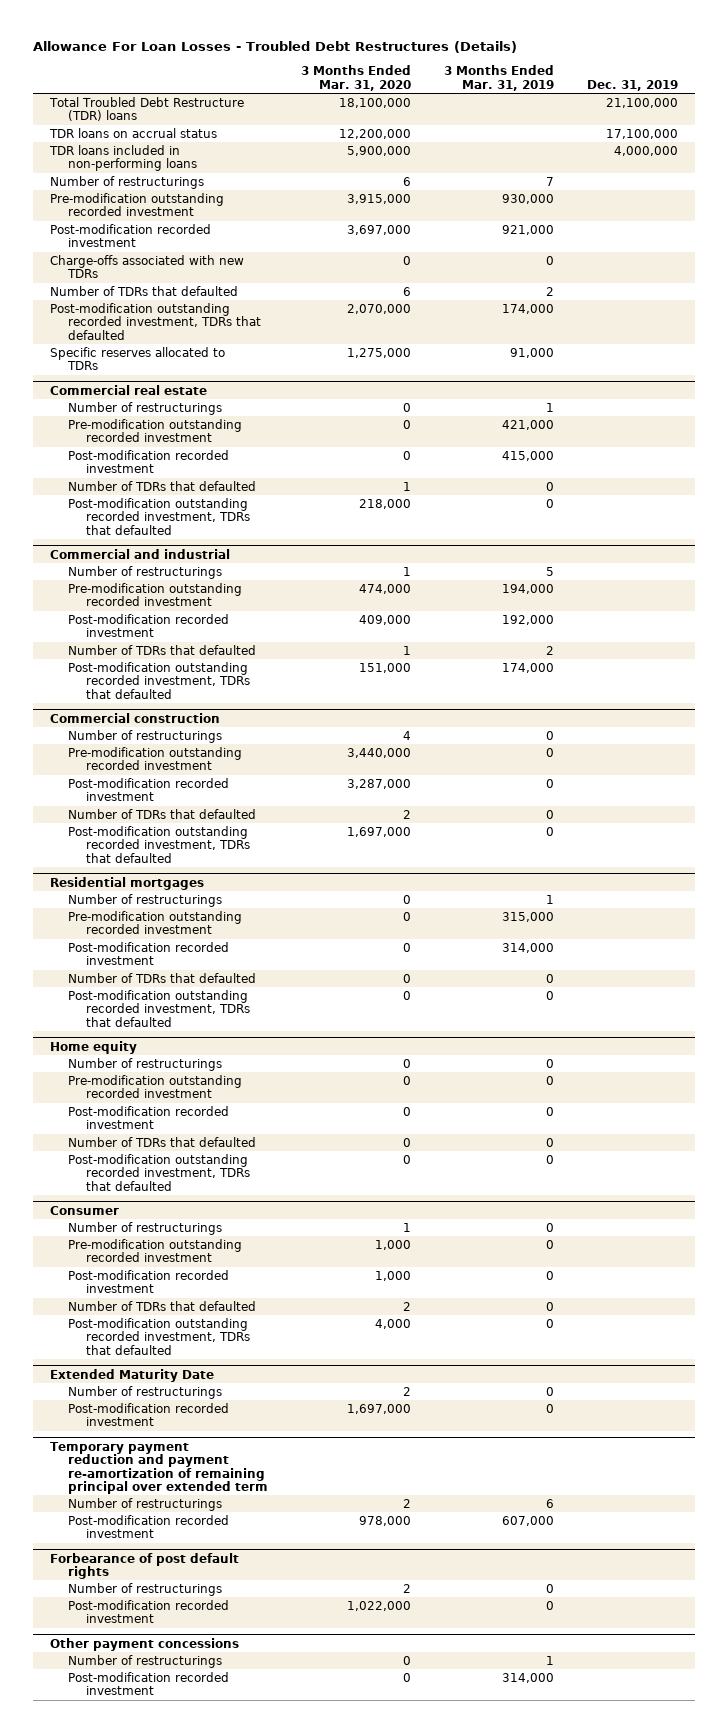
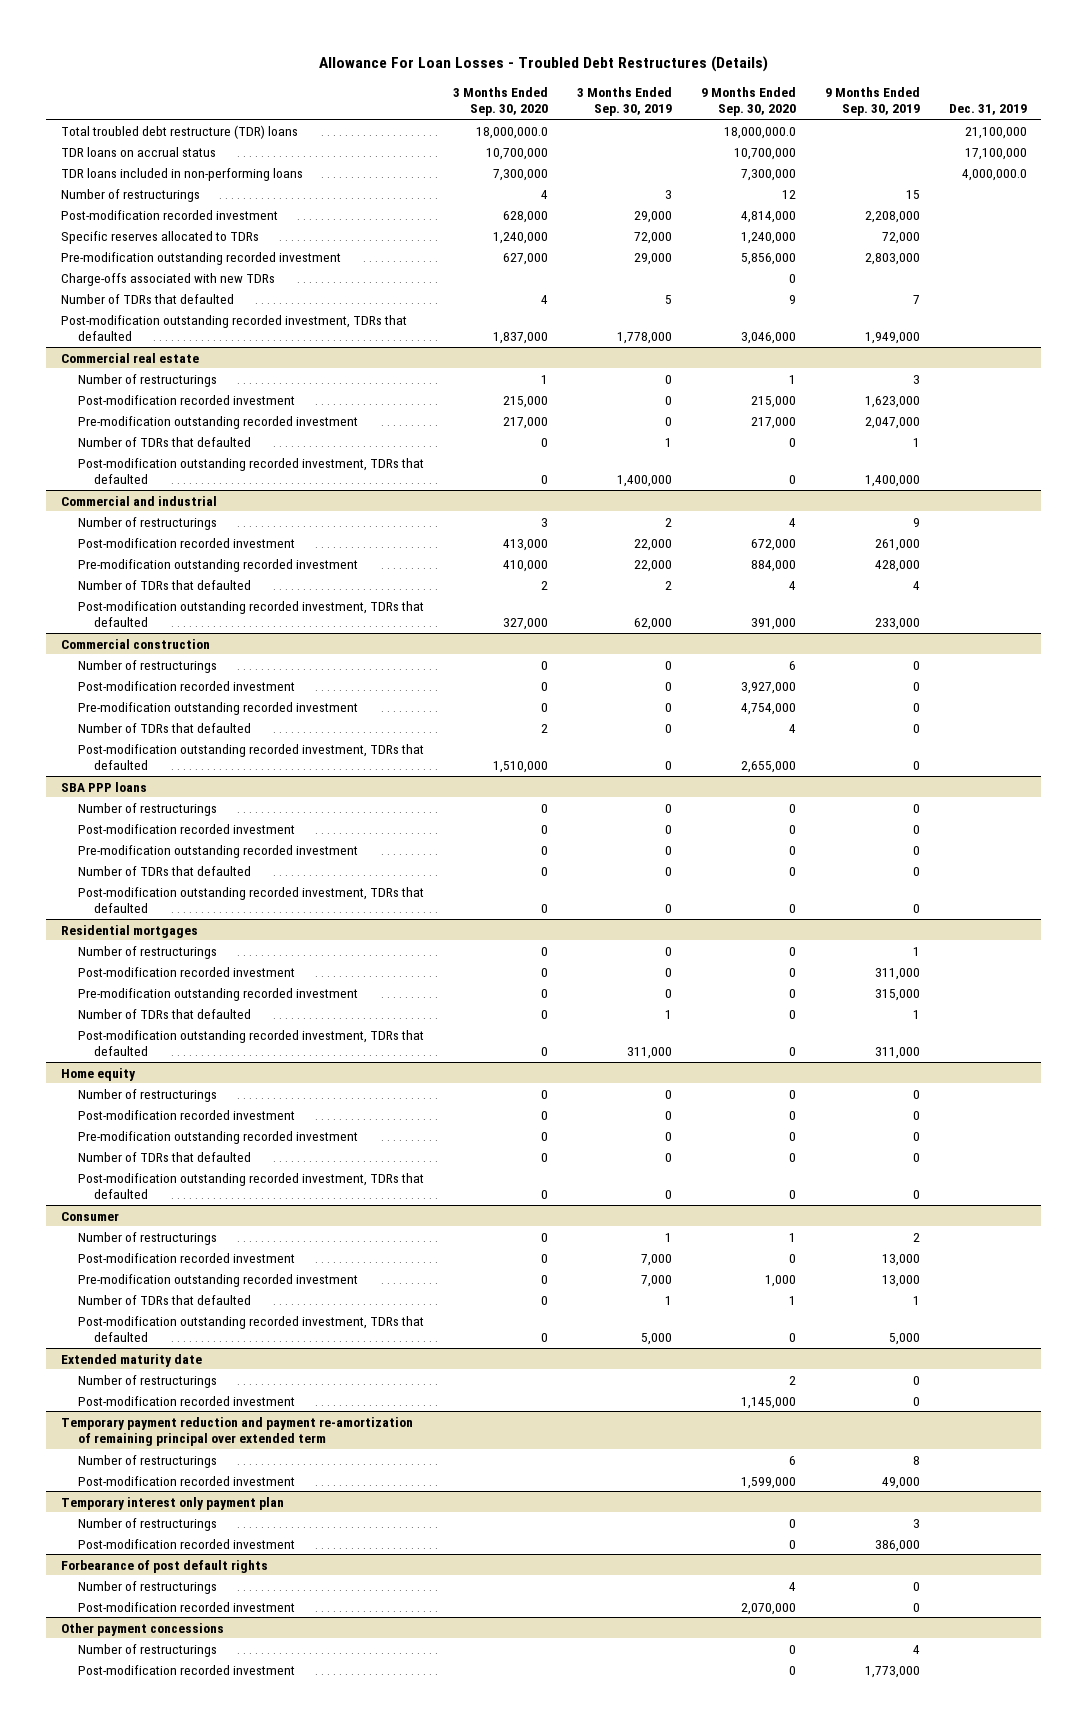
[300,65,411,91] 3 Months Ended Mar. 31, 2020 -> none
[443,65,554,91] 3 Months Ended Mar. 31, 2019 -> none
none -> [452,86,548,117] 3 Months Ended Sep. 30, 2020
none -> [576,86,672,117] 3 Months Ended Sep. 30, 2019
none -> [700,86,796,117] 9 Months Ended Sep. 30, 2020
none -> [824,86,920,117] 9 Months Ended Sep. 30, 2019
[48,96,244,122] Total Troubled Debt Restructure (TDR) loans -> [60,124,298,139] Total troubled debt restructure (TDR) loans
[614,145,679,156] 4,000,000 -> [961,168,1027,181] 4,000,000.0
[49,346,225,371] Specific reserves allocated to TDRs -> [60,230,259,244] Specific reserves allocated to TDRs
[49,192,224,217] Pre-modification outstanding recorded investment -> [60,251,341,265] Pre-modification outstanding recorded investment
[67,418,242,443] Pre-modification outstanding recorded investment -> [77,415,358,429] Pre-modification outstanding recorded investment
[67,582,242,607] Pre-modification outstanding recorded investment -> [77,558,358,572] Pre-modification outstanding recorded investment
[67,746,242,771] Pre-modification outstanding recorded investment -> [77,701,358,715] Pre-modification outstanding recorded investment
none -> [60,781,147,792] SBA PPP loans
none -> [77,802,217,816] Number of restructurings
none -> [77,823,295,834] Post-modification recorded investment
none -> [77,844,358,858] Pre-modification outstanding recorded investment
none -> [77,865,251,876] Number of TDRs that defaulted
none -> [77,886,424,914] Post-modification outstanding recorded investment, TDRs that defaulted
[67,910,242,935] Pre-modification outstanding recorded investment -> [77,987,358,1001] Pre-modification outstanding recorded investment
[67,1074,242,1099] Pre-modification outstanding recorded investment -> [77,1130,358,1144] Pre-modification outstanding recorded investment
[67,1238,242,1263] Pre-modification outstanding recorded investment -> [77,1273,358,1287] Pre-modification outstanding recorded investment
[49,1368,214,1382] Extended Maturity Date -> [60,1353,202,1367] Extended maturity date
none -> [60,1496,284,1510] Temporary interest only payment plan
none -> [77,1517,217,1531] Number of restructurings
none -> [77,1538,295,1549] Post-modification recorded investment

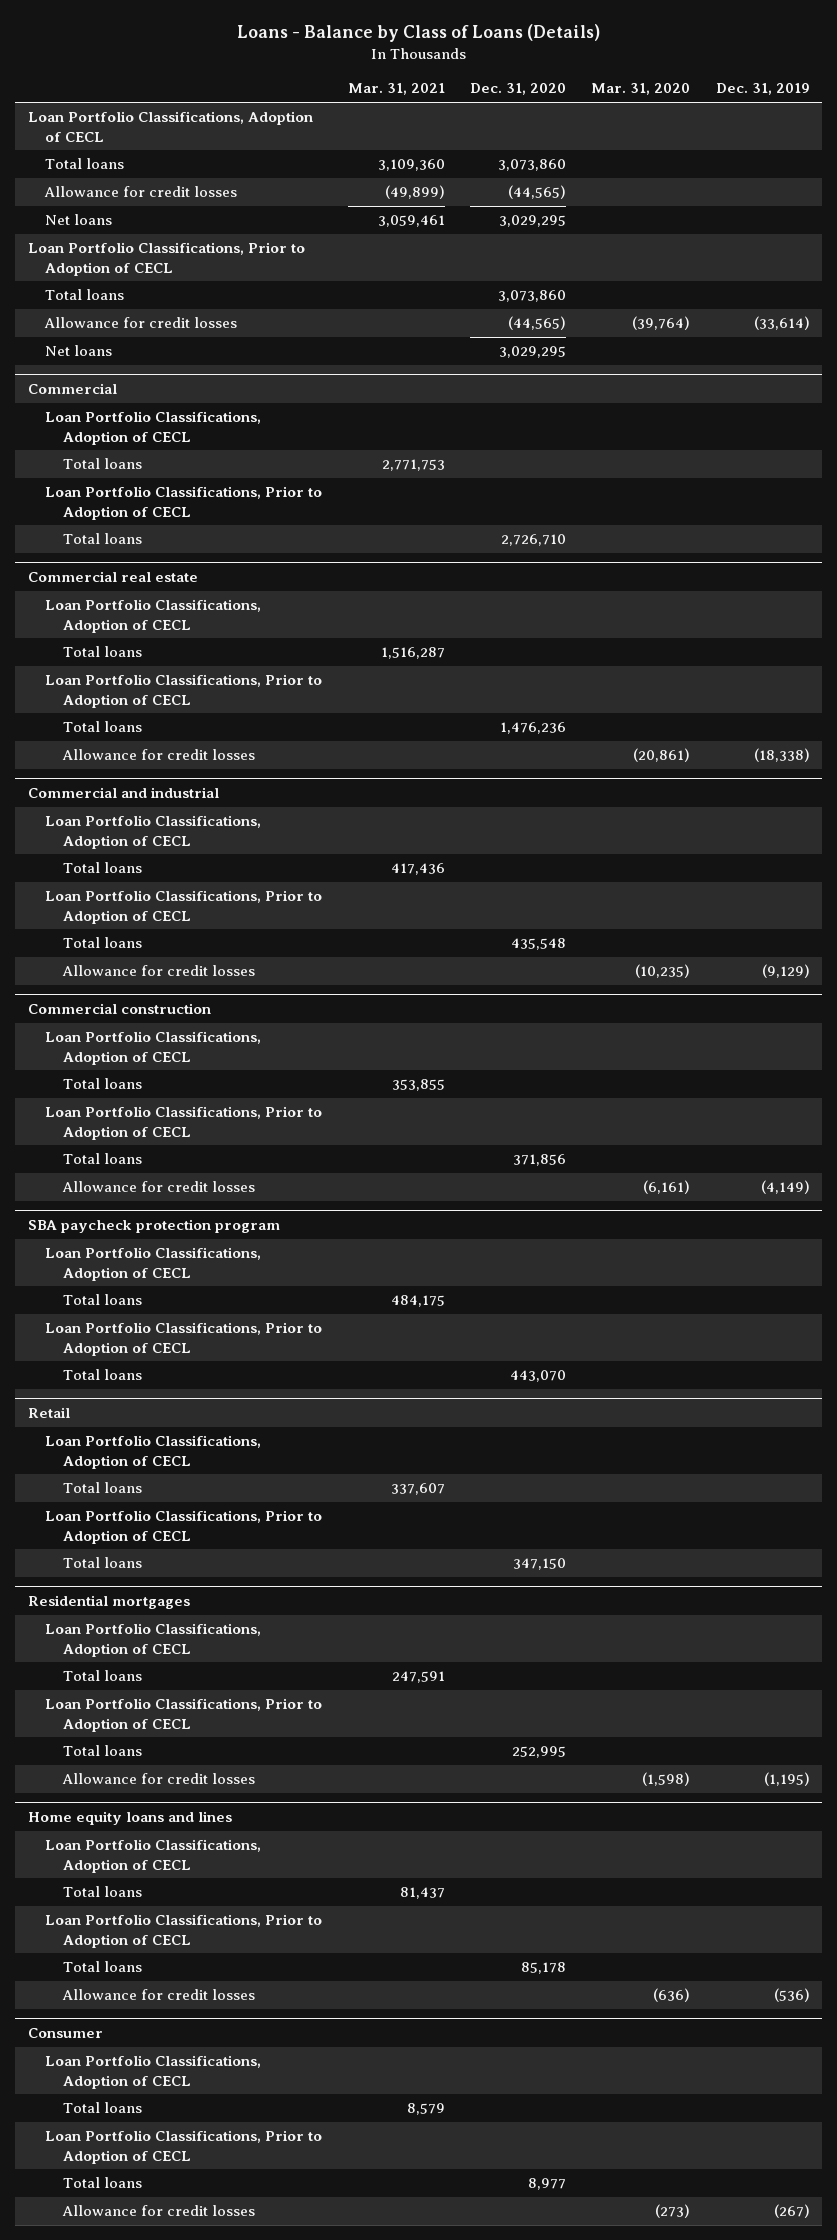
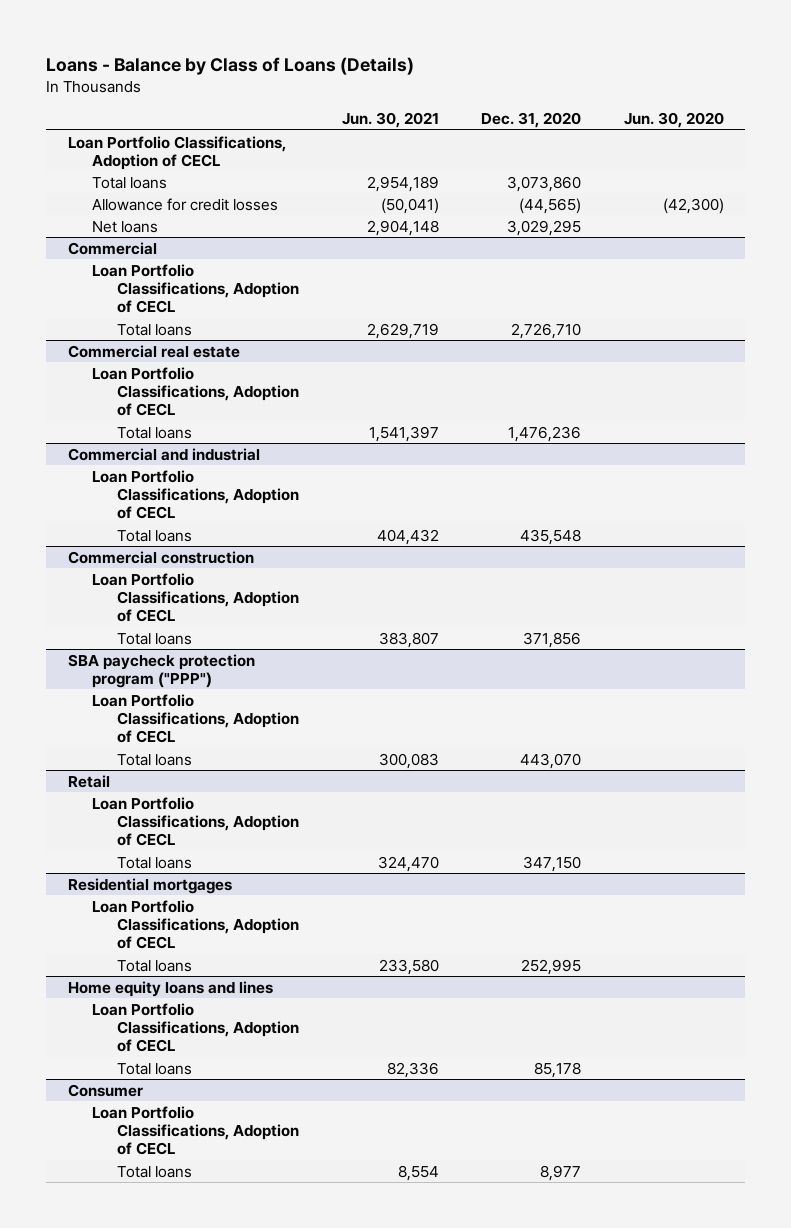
[347,83,445,96] Mar. 31, 2021 -> none
[591,83,691,96] Mar. 31, 2020 -> none
[715,83,810,96] Dec. 31, 2019 -> none
none -> [341,112,439,129] Jun. 30, 2021
none -> [623,112,724,129] Jun. 30, 2020
[27,242,305,276] Loan Portfolio Classifications, Prior to Adoption of CECL -> none
[45,289,125,301] Total loans -> none
[44,317,238,329] Allowance for credit losses -> none
[45,345,113,357] Net loans -> none
[62,458,142,470] Total loans -> none
[45,486,323,520] Loan Portfolio Classifications, Prior to Adoption of CECL -> none
[62,646,142,658] Total loans -> none
[45,674,323,708] Loan Portfolio Classifications, Prior to Adoption of CECL -> none
[61,749,255,761] Allowance for credit losses -> none
[62,862,142,874] Total loans -> none
[45,890,323,924] Loan Portfolio Classifications, Prior to Adoption of CECL -> none
[61,965,255,977] Allowance for credit losses -> none
[62,1078,142,1090] Total loans -> none
[45,1106,323,1140] Loan Portfolio Classifications, Prior to Adoption of CECL -> none
[61,1181,255,1193] Allowance for credit losses -> none
[27,1218,280,1233] SBA paycheck protection program -> [67,653,255,688] SBA paycheck protection program ("PPP")
[62,1294,142,1306] Total loans -> none
[45,1322,323,1356] Loan Portfolio Classifications, Prior to Adoption of CECL -> none
[62,1482,142,1494] Total loans -> none
[45,1510,323,1544] Loan Portfolio Classifications, Prior to Adoption of CECL -> none
[62,1670,142,1682] Total loans -> none
[45,1698,323,1732] Loan Portfolio Classifications, Prior to Adoption of CECL -> none
[61,1773,255,1785] Allowance for credit losses -> none
[62,1886,142,1898] Total loans -> none
[45,1914,323,1948] Loan Portfolio Classifications, Prior to Adoption of CECL -> none
[61,1989,255,2001] Allowance for credit losses -> none
[62,2102,142,2114] Total loans -> none
[45,2130,323,2164] Loan Portfolio Classifications, Prior to Adoption of CECL -> none
[61,2205,255,2217] Allowance for credit losses -> none

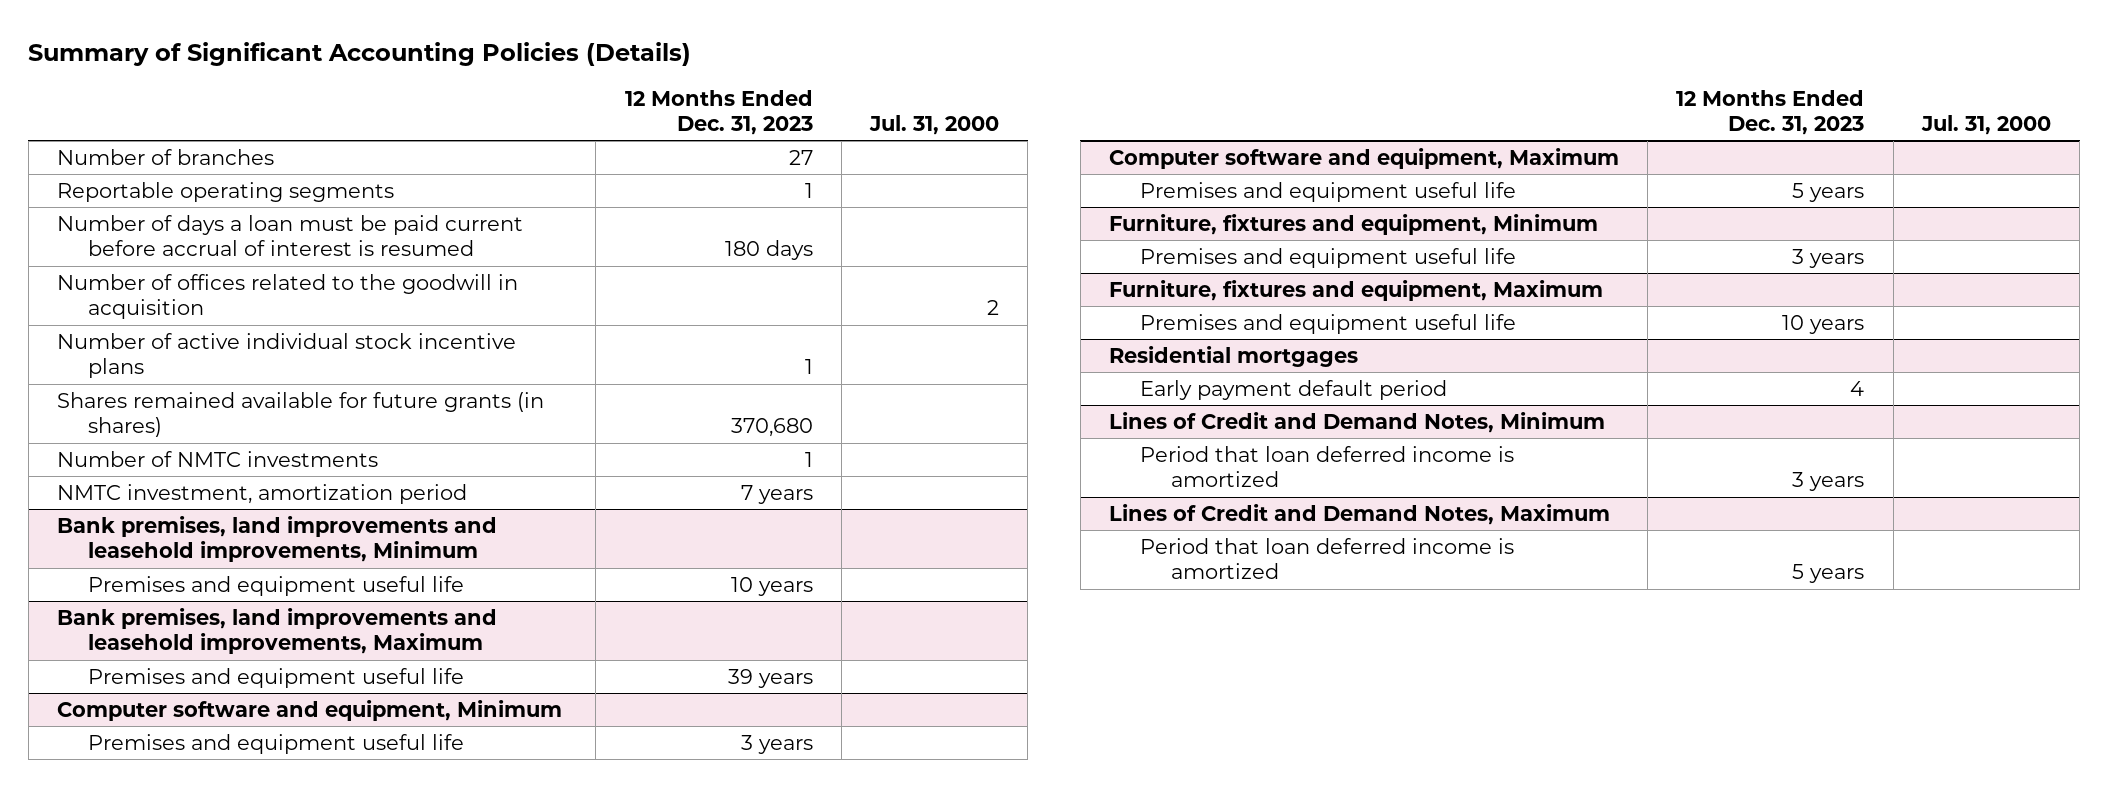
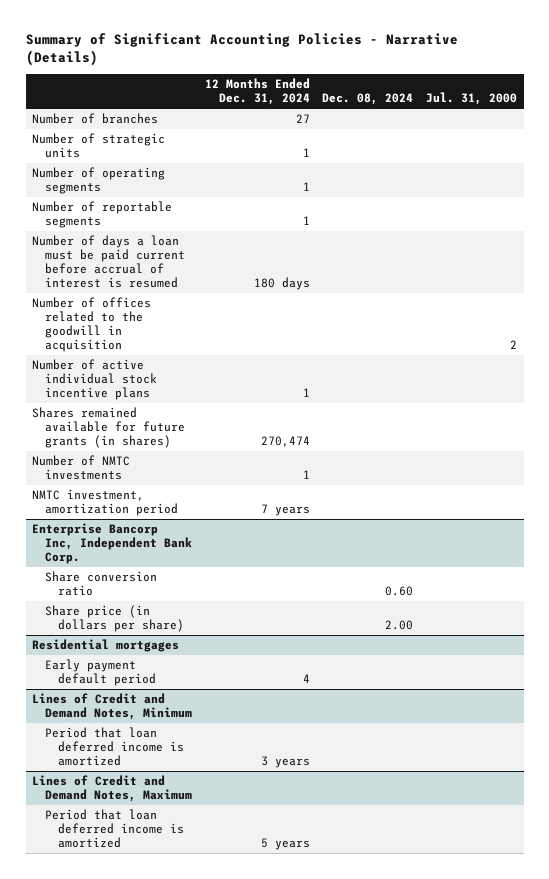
[28,41,692,66] Summary of Significant Accounting Policies (Details) -> [25,33,458,67] Summary of Significant Accounting Policies - Narrative (Details)
[624,89,813,136] 12 Months Ended Dec. 31, 2023 -> none
none -> [204,78,310,106] 12 Months Ended Dec. 31, 2024
none -> [322,93,414,106] Dec. 08, 2024
none -> [32,133,166,159] Number of strategic units
[57,181,395,202] Reportable operating segments -> [32,167,166,195] Number of operating segments
none -> [32,201,173,229] Number of reportable segments
[57,515,498,563] Bank premises, land improvements and leasehold improvements, Minimum -> none
[88,575,465,596] Premises and equipment useful life -> none
[57,607,498,655] Bank premises, land improvements and leasehold improvements, Maximum -> none
[88,667,465,688] Premises and equipment useful life -> none
[57,699,563,721] Computer software and equipment, Minimum -> none
[88,733,465,754] Premises and equipment useful life -> none
[1108,147,1619,169] Computer software and equipment, Maximum -> none
[1140,181,1517,202] Premises and equipment useful life -> none
[1108,213,1598,235] Furniture, fixtures and equipment, Minimum -> none
[1140,247,1517,268] Premises and equipment useful life -> none
[1108,279,1603,301] Furniture, fixtures and equipment, Maximum -> none
[1140,313,1517,334] Premises and equipment useful life -> none
none -> [32,523,192,564] Enterprise Bancorp Inc, Independent Bank Corp.
none -> [44,571,157,597] Share conversion ratio
none -> [44,605,184,633] Share price (in dollars per share)

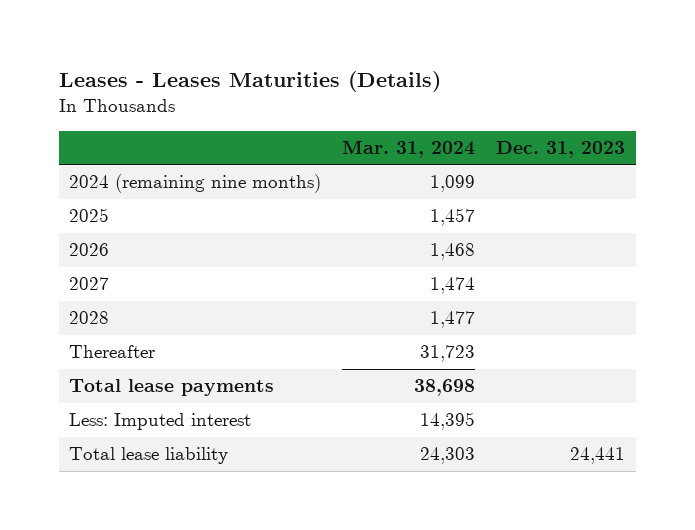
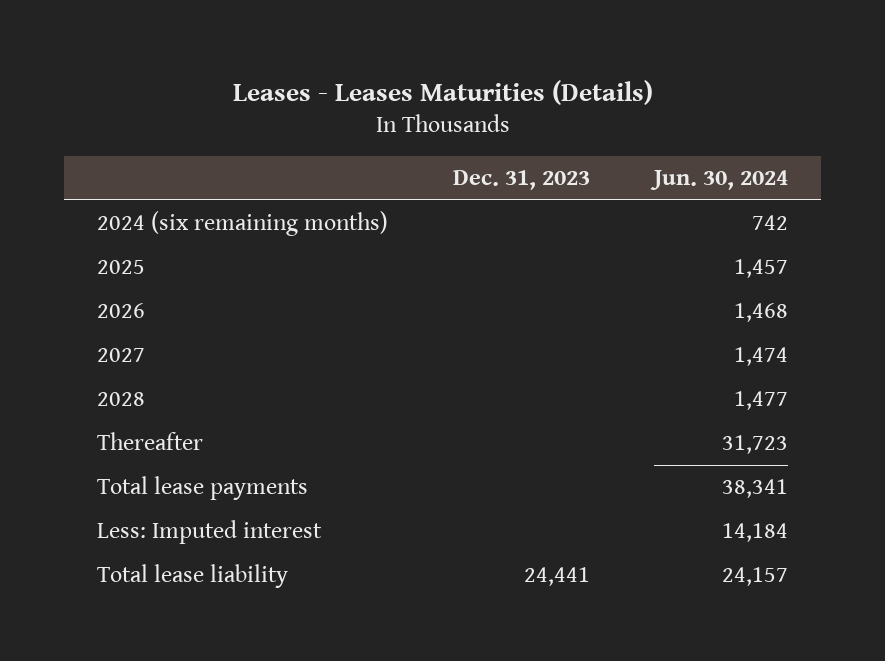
[342,139,476,158] Mar. 31, 2024 -> none
none -> [650,169,789,190] Jun. 30, 2024
[69,174,322,194] 2024 (remaining nine months) -> [96,211,388,237] 2024 (six remaining months)

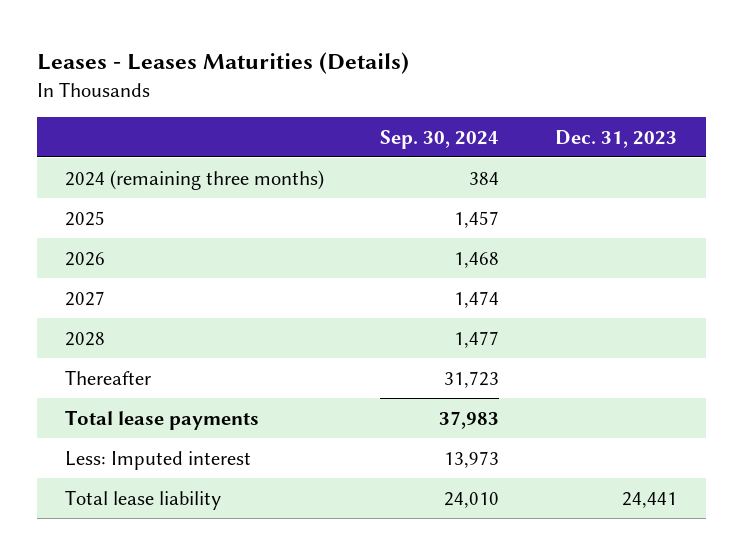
[650,169,789,190] Jun. 30, 2024 -> none
none -> [380,129,500,149] Sep. 30, 2024
[96,211,388,237] 2024 (six remaining months) -> [64,169,324,190] 2024 (remaining three months)

